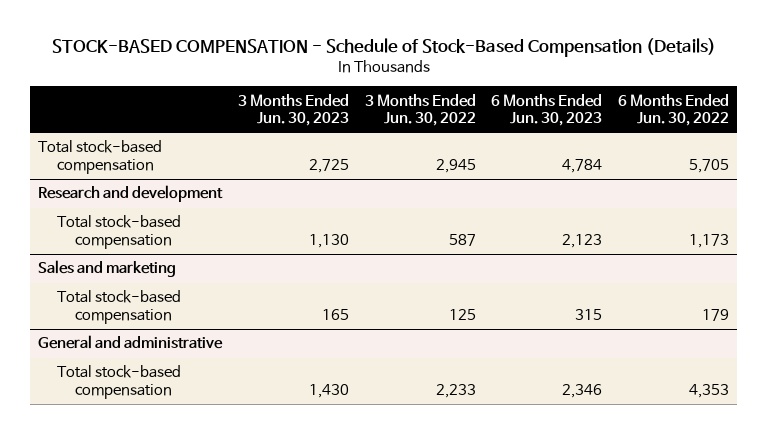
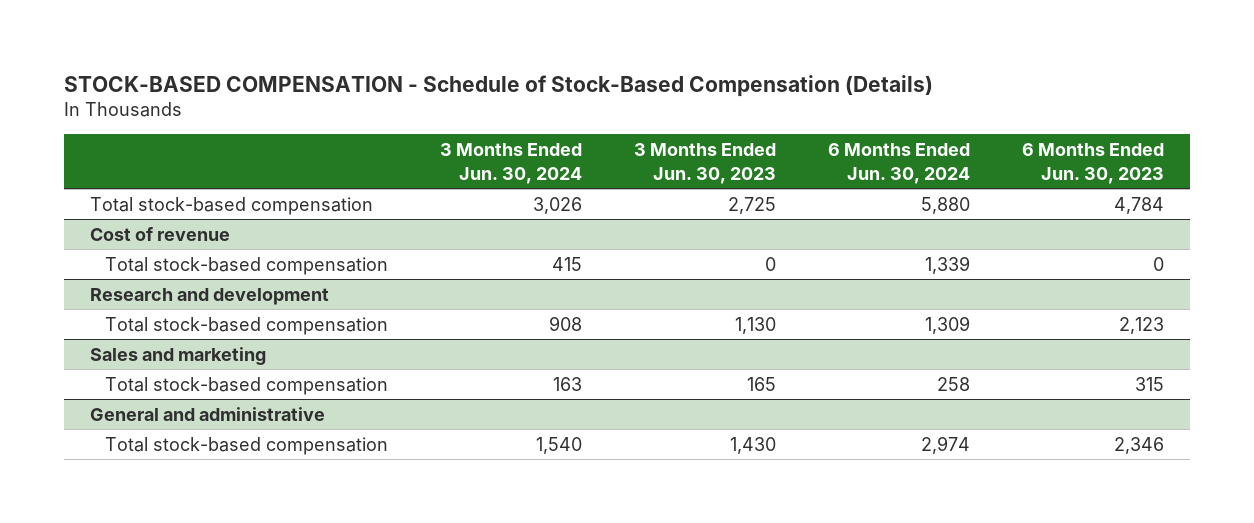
[364,93,476,127] 3 Months Ended Jun. 30, 2022 -> none
[618,93,730,127] 6 Months Ended Jun. 30, 2022 -> none
none -> [439,143,582,184] 3 Months Ended Jun. 30, 2024
none -> [827,143,970,184] 6 Months Ended Jun. 30, 2024
none -> [89,226,230,241] Cost of revenue
none -> [104,256,388,275] Total stock-based compensation

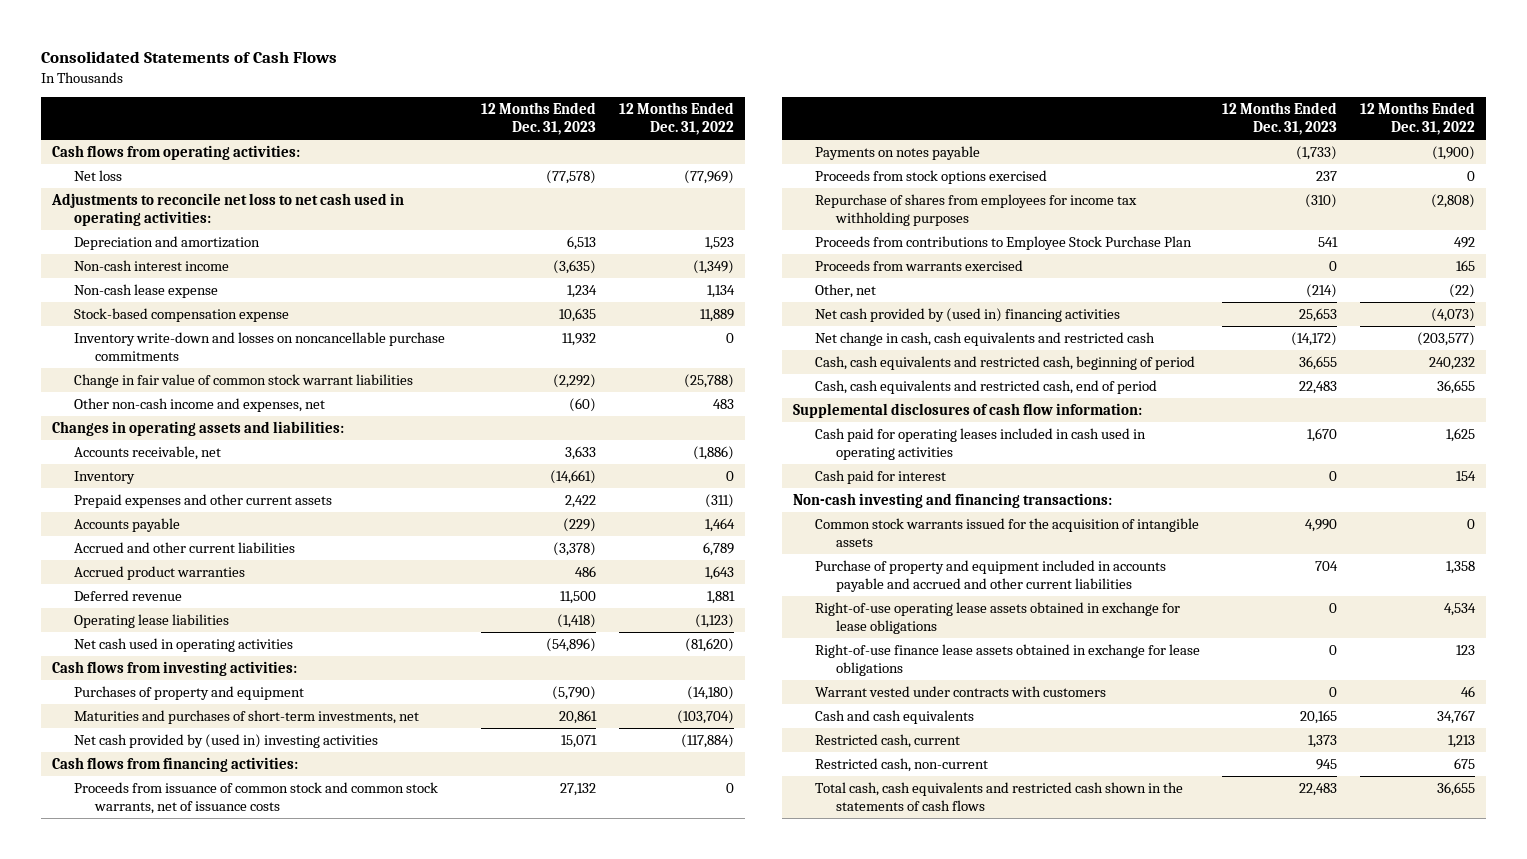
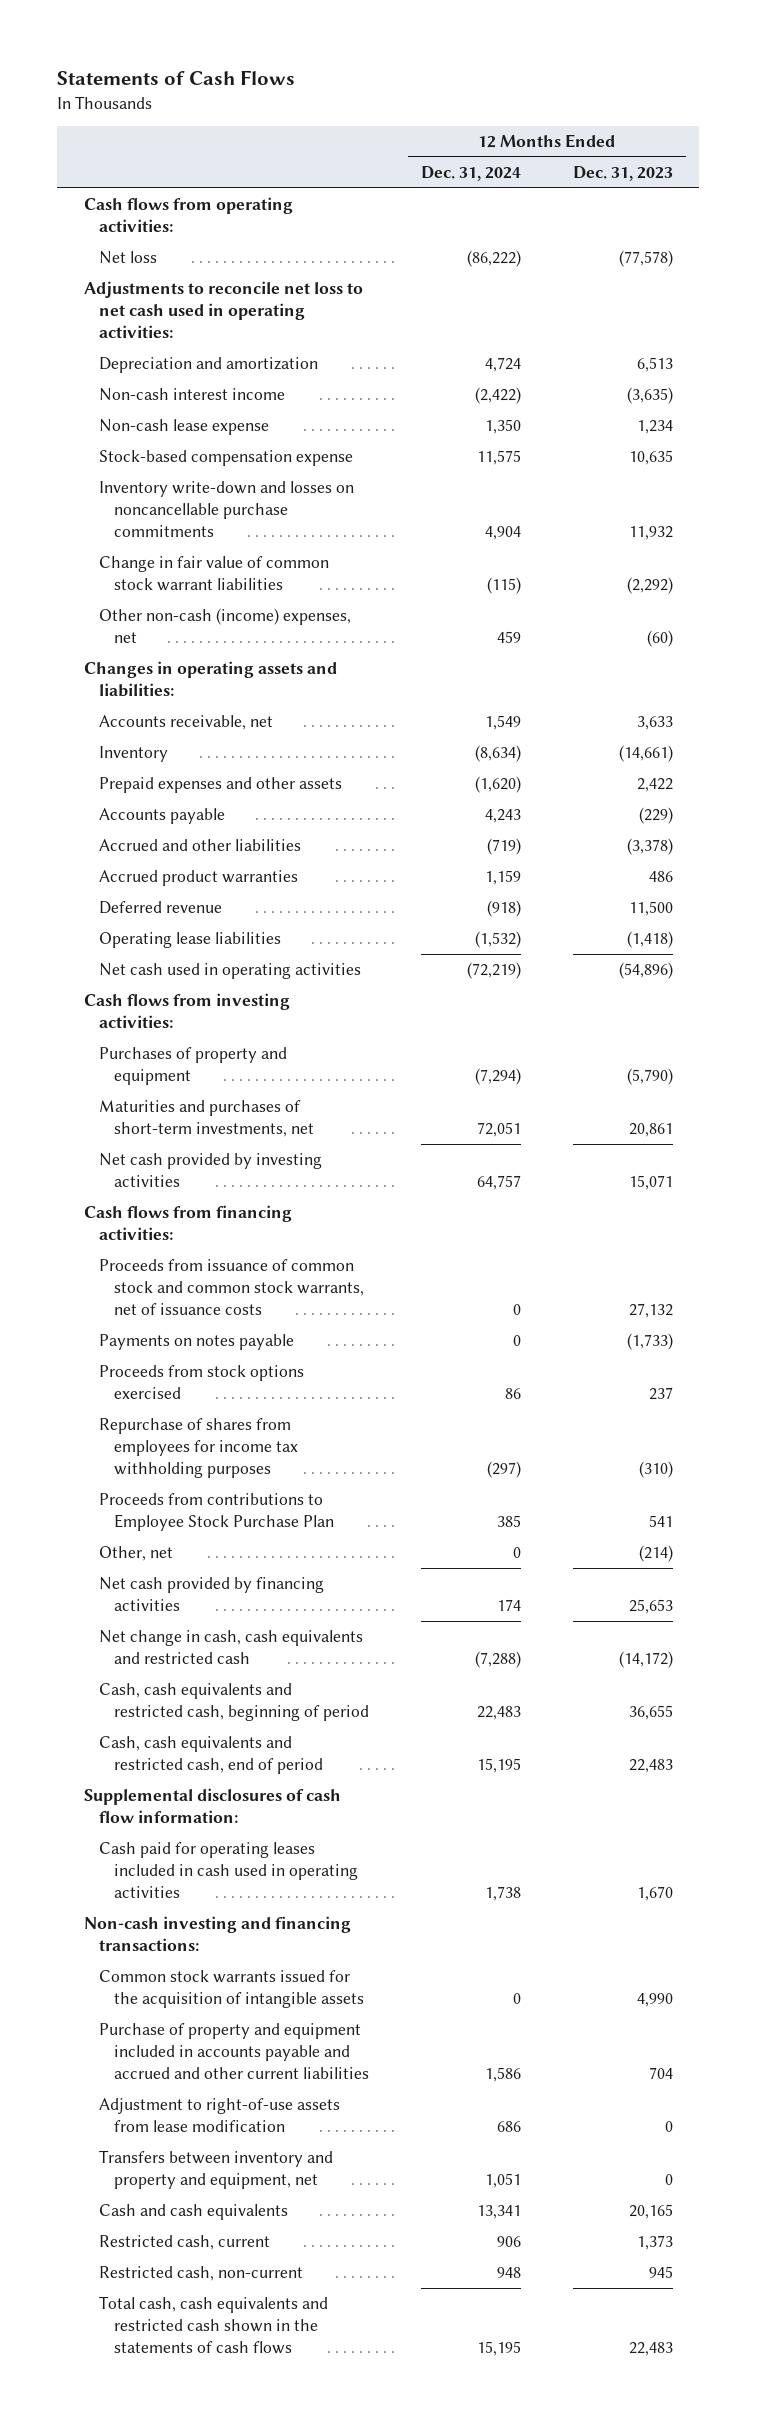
[40,51,337,64] Consolidated Statements of Cash Flows -> [57,69,296,85] Statements of Cash Flows
[618,102,734,136] 12 Months Ended Dec. 31, 2022 -> none
none -> [420,166,521,182] Dec. 31, 2024
[73,397,325,412] Other non-cash income and expenses, net -> [98,608,351,644] Other non-cash (income) expenses, net
[73,493,332,508] Prepaid expenses and other current assets -> [98,777,342,794] Prepaid expenses and other assets
[73,541,295,553] Accrued and other current liabilities -> [98,839,301,852] Accrued and other liabilities
[73,733,378,748] Net cash provided by (used in) investing activities -> [98,1153,322,1188] Net cash provided by investing activities
[814,259,1023,271] Proceeds from warrants exercised -> none
[814,307,1120,322] Net cash provided by (used in) financing activities -> [98,1577,324,1612] Net cash provided by financing activities
[814,469,946,484] Cash paid for interest -> none
[814,643,1200,676] Right-of-use finance lease assets obtained in exchange for lease obligations -> none
[814,685,1106,697] Warrant vested under contracts with customers -> none
[814,601,1180,634] Right-of-use operating lease assets obtained in exchange for lease obligations -> [98,2098,340,2133] Adjustment to right-of-use assets from lease modification
none -> [98,2150,333,2190] Transfers between inventory and property and equipment, net

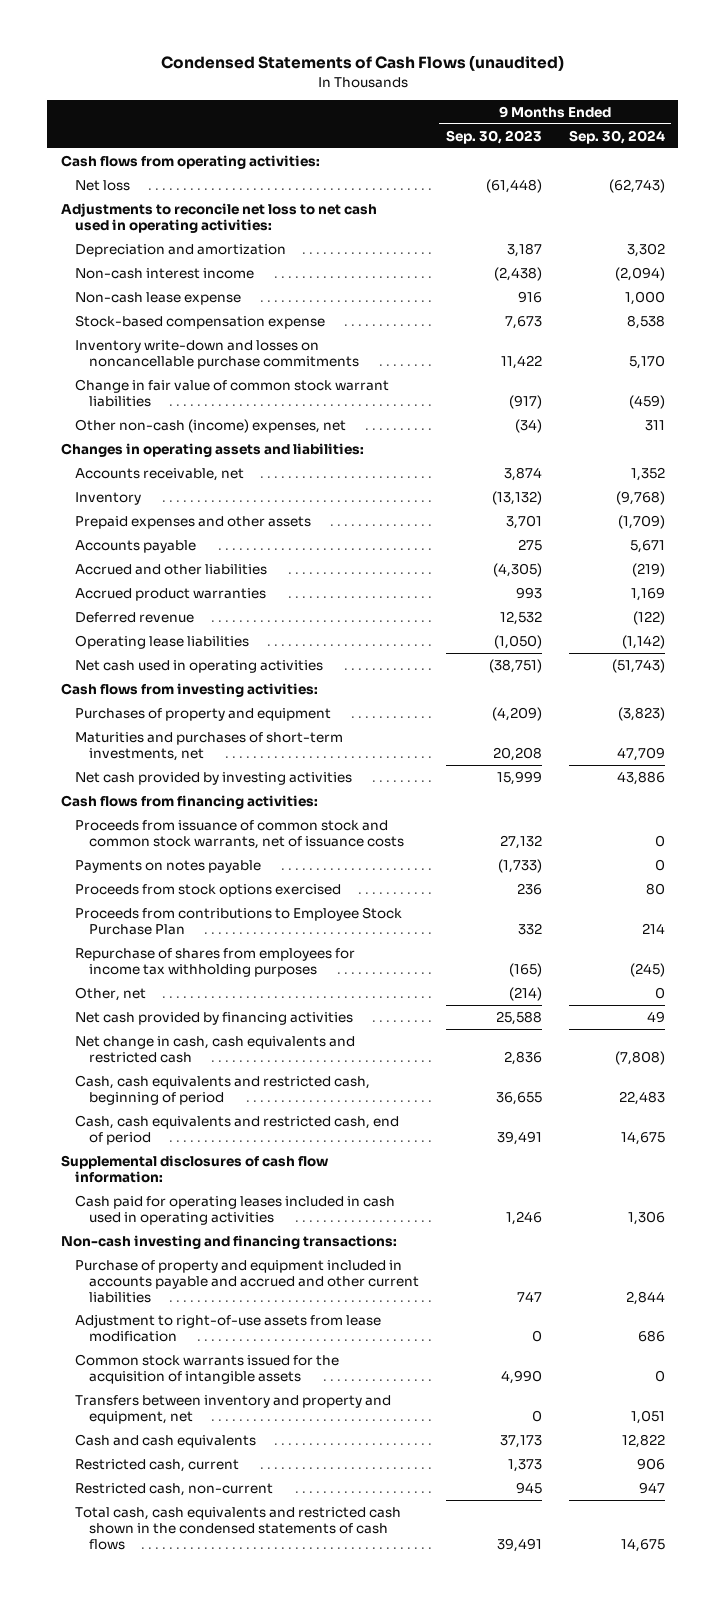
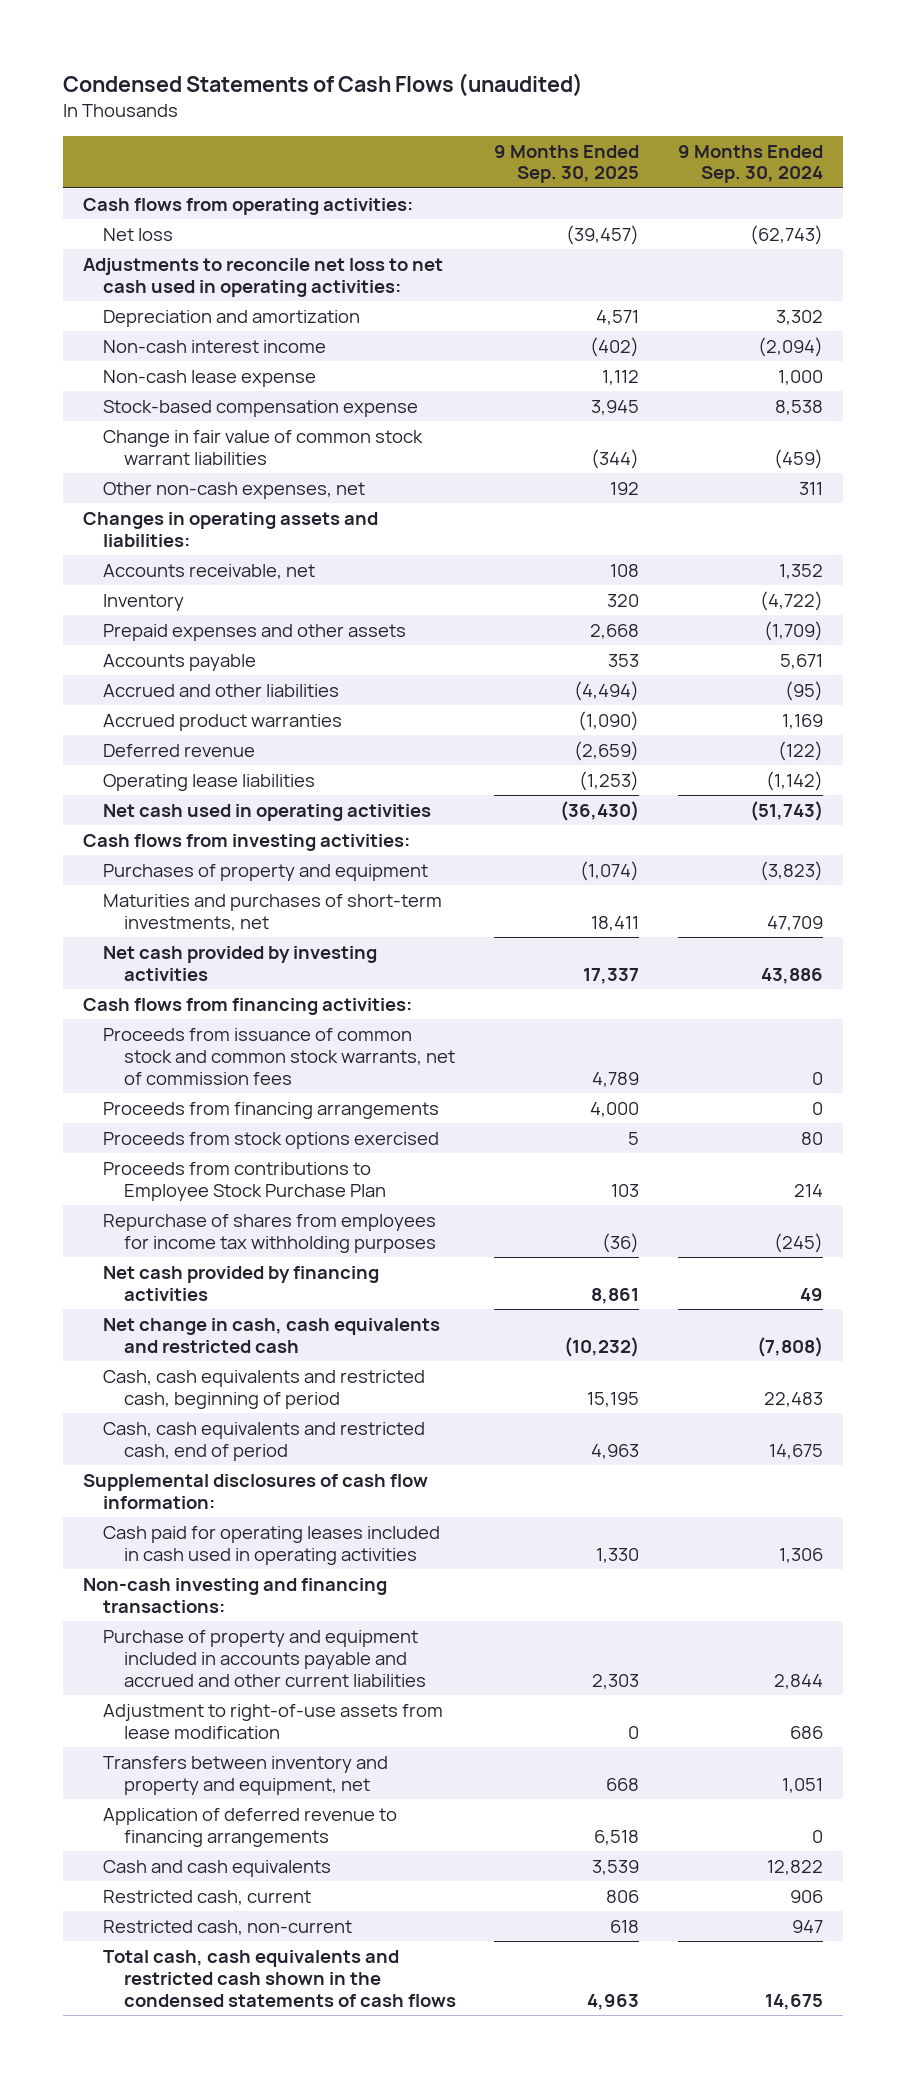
[445,129,542,144] Sep. 30, 2023 -> none
none -> [494,144,640,184] 9 Months Ended Sep. 30, 2025
[74,339,359,369] Inventory write-down and losses on noncancellable purchase commitments -> none
[74,418,346,433] Other non-cash (income) expenses, net -> [103,482,366,500] Other non-cash expenses, net
[615,490,665,505] (9,768) -> [760,591,824,612] (4,722)
[631,562,665,577] (219) -> [785,681,824,702] (95)
[74,859,261,873] Payments on notes payable -> none
[74,819,404,849] Proceeds from issuance of common stock and common stock warrants, net of issuance costs -> [103,1028,455,1085] Proceeds from issuance of common stock and common stock warrants, net of commission fees
none -> [103,1102,440,1120] Proceeds from financing arrangements
[74,986,146,1001] Other, net -> none
[74,1353,339,1384] Common stock warrants issued for the acquisition of intangible assets -> none
none -> [103,1808,398,1847] Application of deferred revenue to financing arrangements

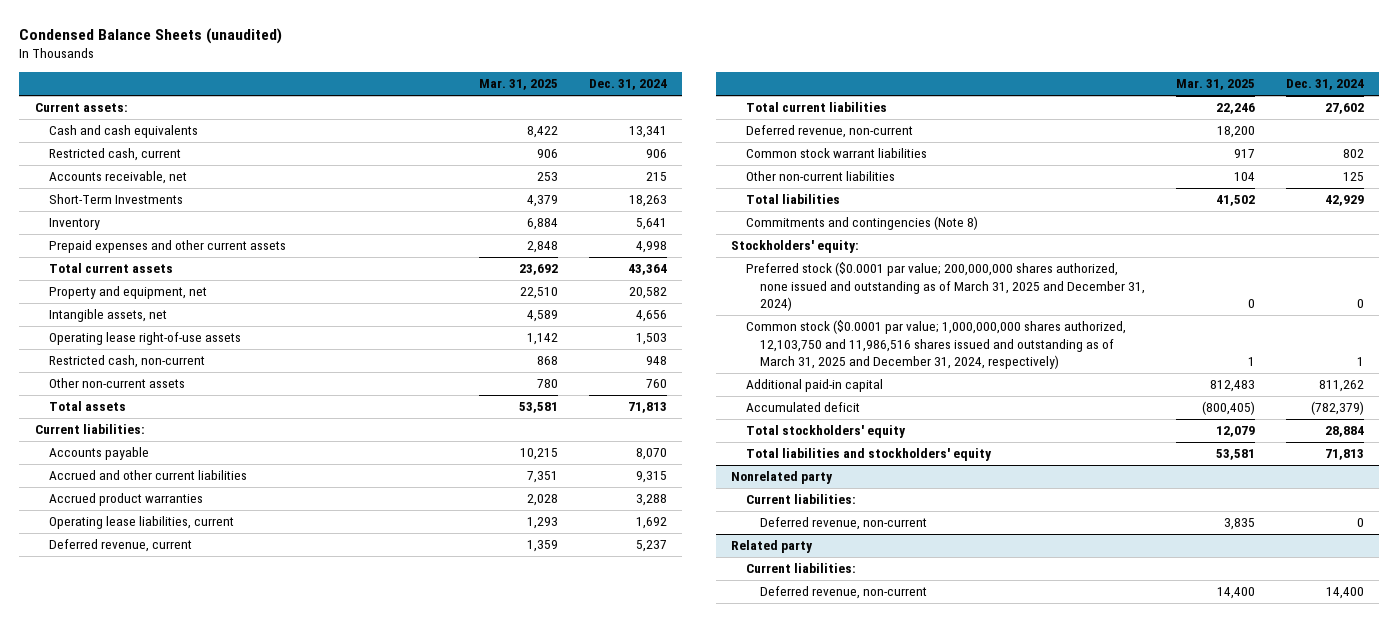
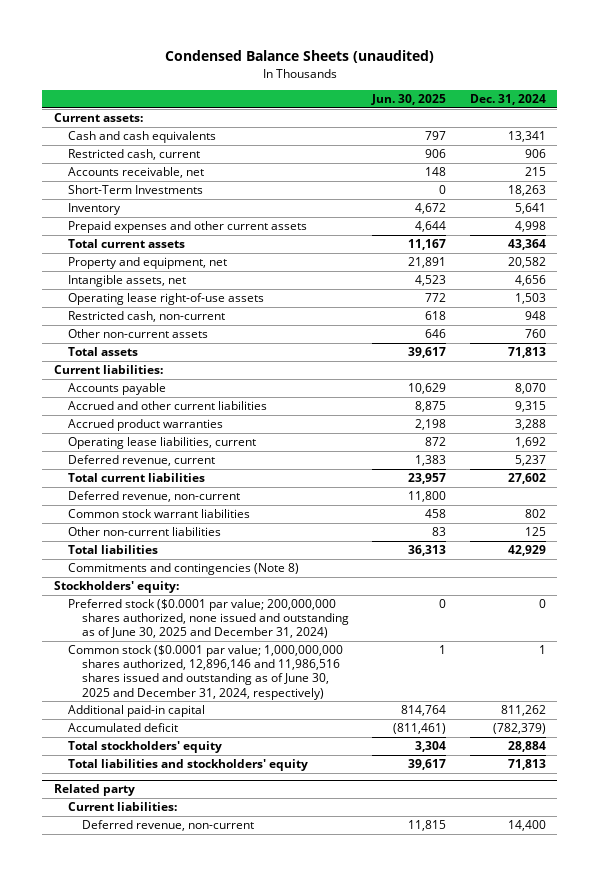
[479,79,559,91] Mar. 31, 2025 -> none
none -> [371,94,447,106] Jun. 30, 2025
[745,262,1146,311] Preferred stock ($0.0001 par value; 200,000,000 shares authorized, none issued and outstanding as of March 31, 2025 and December 31, 2024) -> [67,599,349,639] Preferred stock ($0.0001 par value; 200,000,000 shares authorized, none issued and outstanding as of June 30, 2025 and December 31, 2024)
[745,320,1126,369] Common stock ($0.0001 par value; 1,000,000,000 shares authorized, 12,103,750 and 11,986,516 shares issued and outstanding as of March 31, 2025 and December 31, 2024, respectively) -> [67,645,343,700] Common stock ($0.0001 par value; 1,000,000,000 shares authorized, 12,896,146 and 11,986,516 shares issued and outstanding as of June 30, 2025 and December 31, 2024, respectively)
[731,471,834,485] Nonrelated party -> none
[745,494,856,505] Current liabilities: -> none
[760,517,928,531] Deferred revenue, non-current -> none

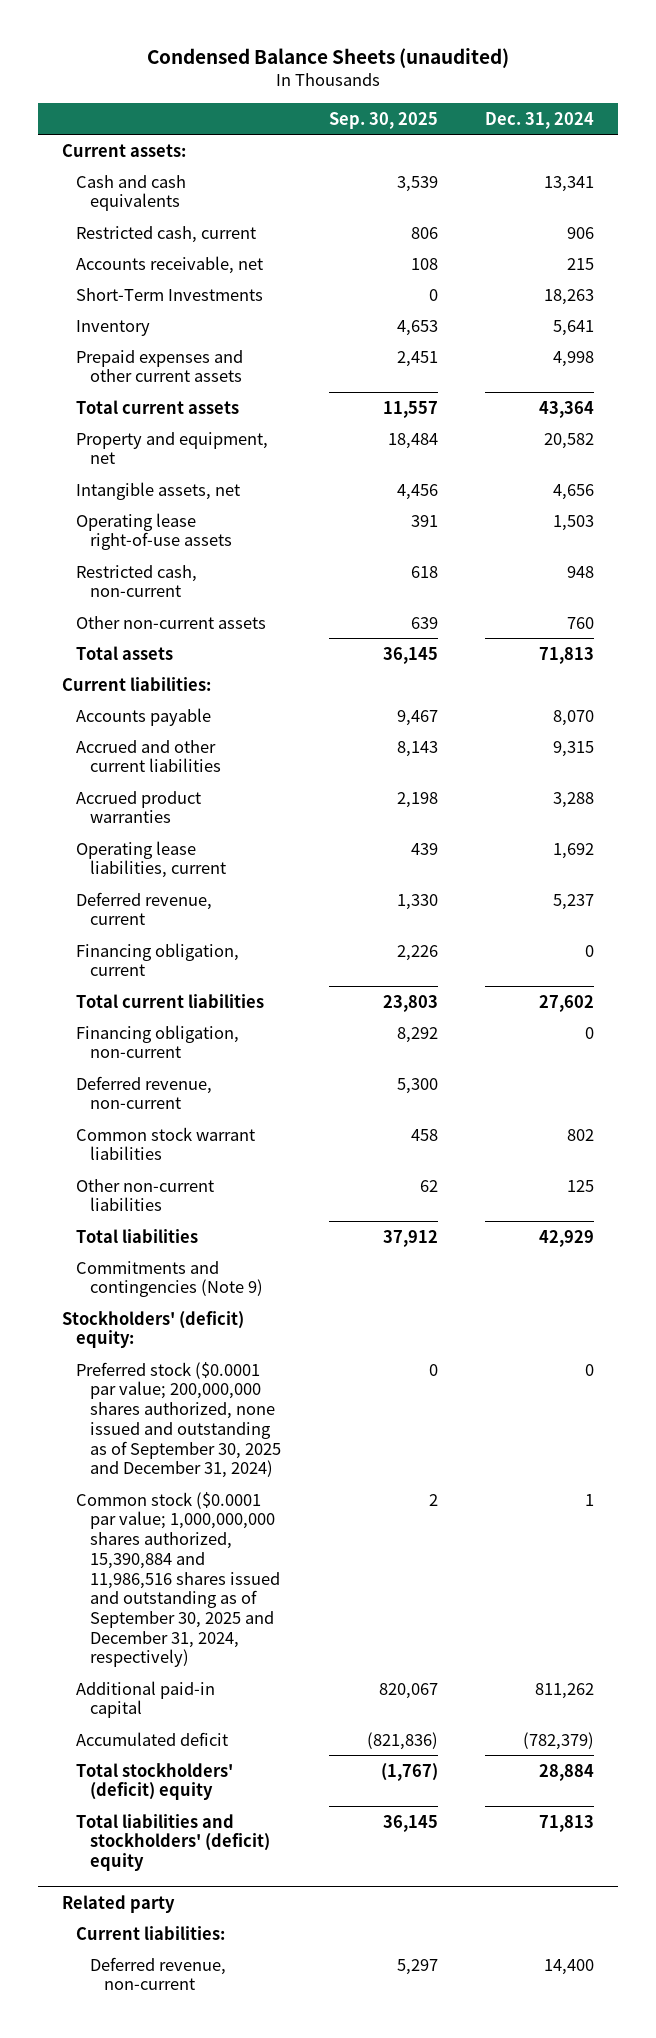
[371,94,447,106] Jun. 30, 2025 -> none
none -> [328,111,438,129] Sep. 30, 2025
none -> [75,942,239,977] Financing obligation, current
none -> [75,1024,239,1059] Financing obligation, non-current
[67,563,299,576] Commitments and contingencies (Note 8) -> [75,1260,263,1298] Commitments and contingencies (Note 9)
[53,581,179,594] Stockholders' equity: -> [61,1310,244,1349] Stockholders' (deficit) equity:
[67,599,349,639] Preferred stock ($0.0001 par value; 200,000,000 shares authorized, none issued and outstanding as of June 30, 2025 and December 31, 2024) -> [75,1361,281,1479] Preferred stock ($0.0001 par value; 200,000,000 shares authorized, none issued and outstanding as of September 30, 2025 and December 31, 2024)
[67,645,343,700] Common stock ($0.0001 par value; 1,000,000,000 shares authorized, 12,896,146 and 11,986,516 shares issued and outstanding as of June 30, 2025 and December 31, 2024, respectively) -> [75,1491,280,1668] Common stock ($0.0001 par value; 1,000,000,000 shares authorized, 15,390,884 and 11,986,516 shares issued and outstanding as of September 30, 2025 and December 31, 2024, respectively)
[67,741,222,754] Total stockholders' equity -> [75,1762,233,1801] Total stockholders' (deficit) equity
[67,759,308,772] Total liabilities and stockholders' equity -> [75,1813,270,1872] Total liabilities and stockholders' (deficit) equity

